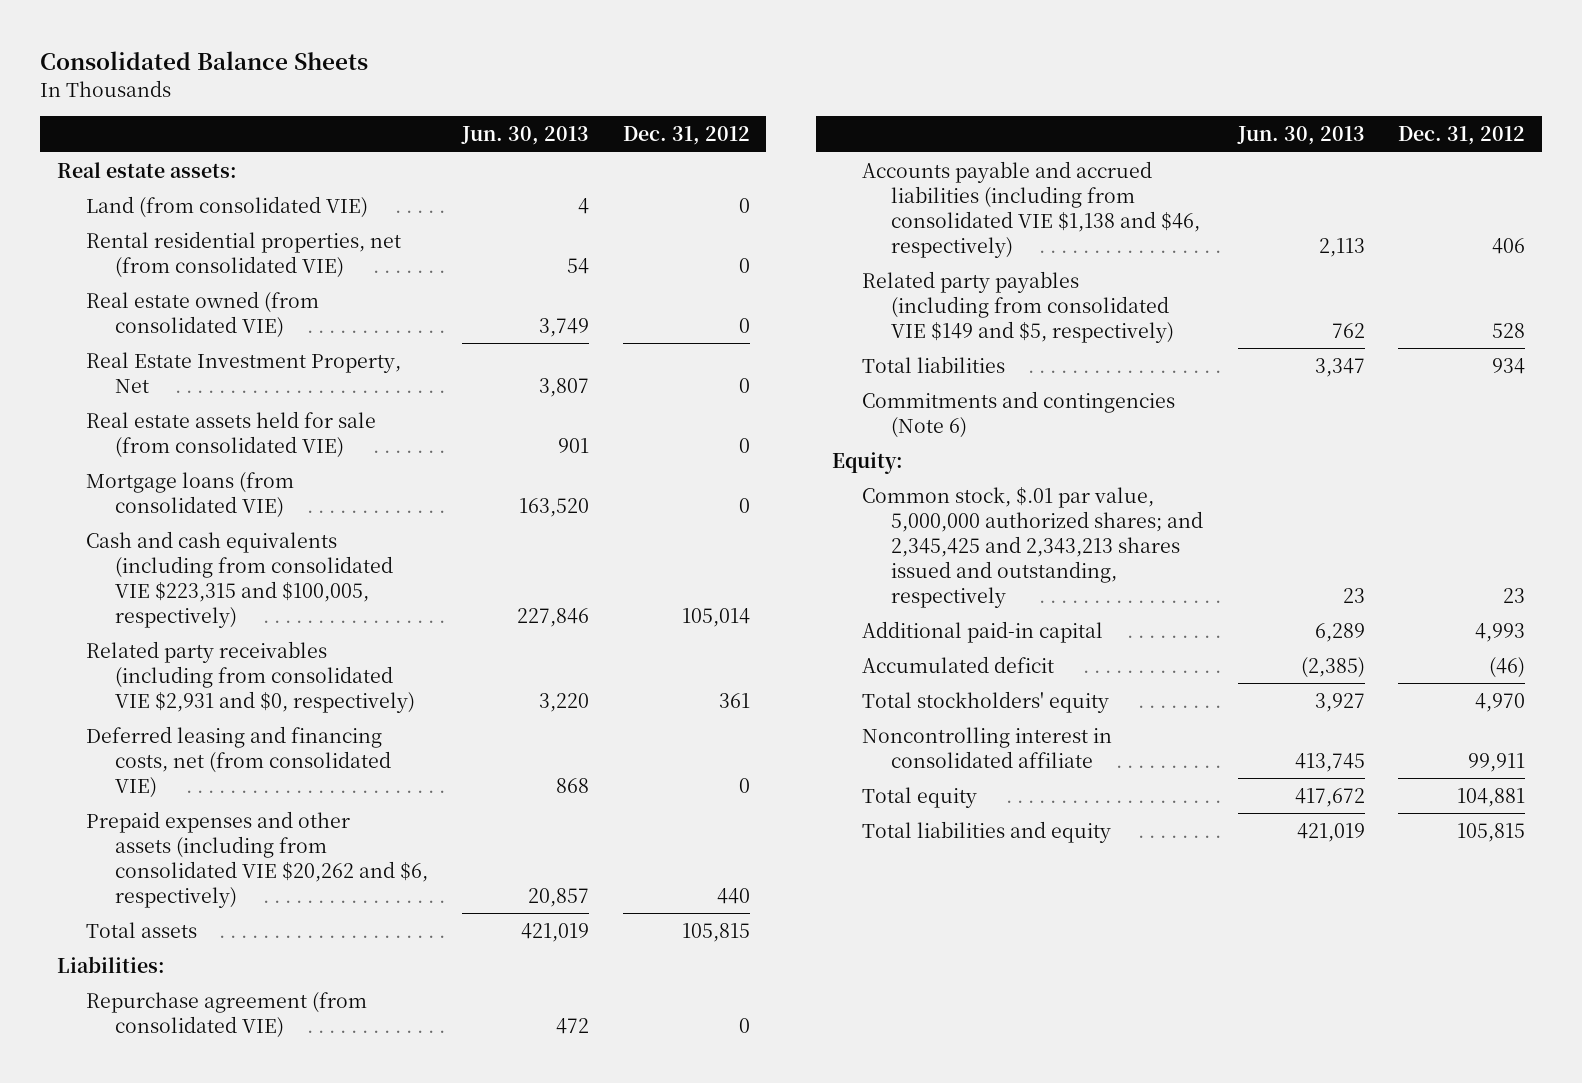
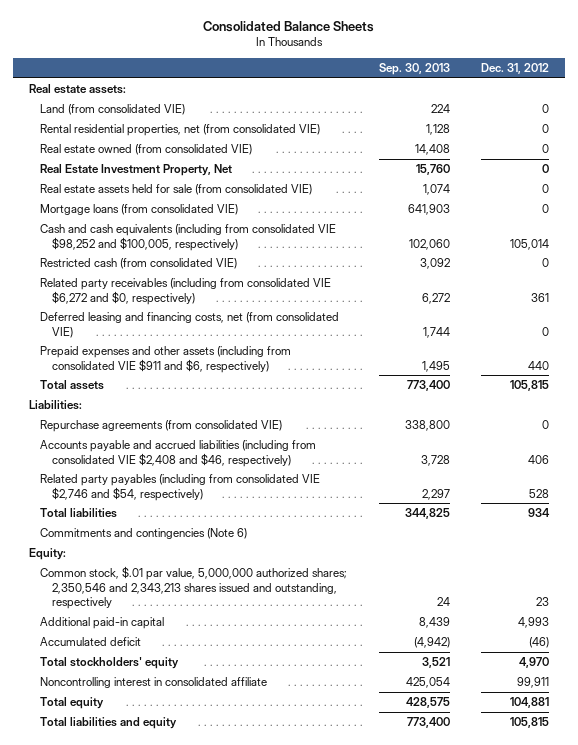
[460,126,589,146] Jun. 30, 2013 -> none
none -> [378,63,450,76] Sep. 30, 2013
[85,530,394,628] Cash and cash equivalents (including from consolidated VIE $223,315 and $100,005, respectively) -> [40,224,337,251] Cash and cash equivalents (including from consolidated VIE $98,252 and $100,005, respectively)
none -> [40,258,238,270] Restricted cash (from consolidated VIE)
[85,640,416,713] Related party receivables (including from consolidated VIE $2,931 and $0, respectively) -> [40,278,332,305] Related party receivables (including from consolidated VIE $6,272 and $0, respectively)
[85,810,429,908] Prepaid expenses and other assets (including from consolidated VIE $20,262 and $6, respectively) -> [40,346,292,373] Prepaid expenses and other assets (including from consolidated VIE $911 and $6, respectively)
[85,991,367,1038] Repurchase agreement (from consolidated VIE) -> [40,420,283,433] Repurchase agreements (from consolidated VIE)
[861,160,1200,258] Accounts payable and accrued liabilities (including from consolidated VIE $1,138 and $46, respectively) -> [40,440,317,467] Accounts payable and accrued liabilities (including from consolidated VIE $2,408 and $46, respectively)
[861,270,1174,343] Related party payables (including from consolidated VIE $149 and $5, respectively) -> [40,474,321,501] Related party payables (including from consolidated VIE $2,746 and $54, respectively)
[861,486,1203,608] Common stock, $.01 par value, 5,000,000 authorized shares; and 2,345,425 and 2,343,213 shares issued and outstanding, respectively -> [40,566,348,609] Common stock, $.01 par value, 5,000,000 authorized shares; 2,350,546 and 2,343,213 shares issued and outstanding, respectively

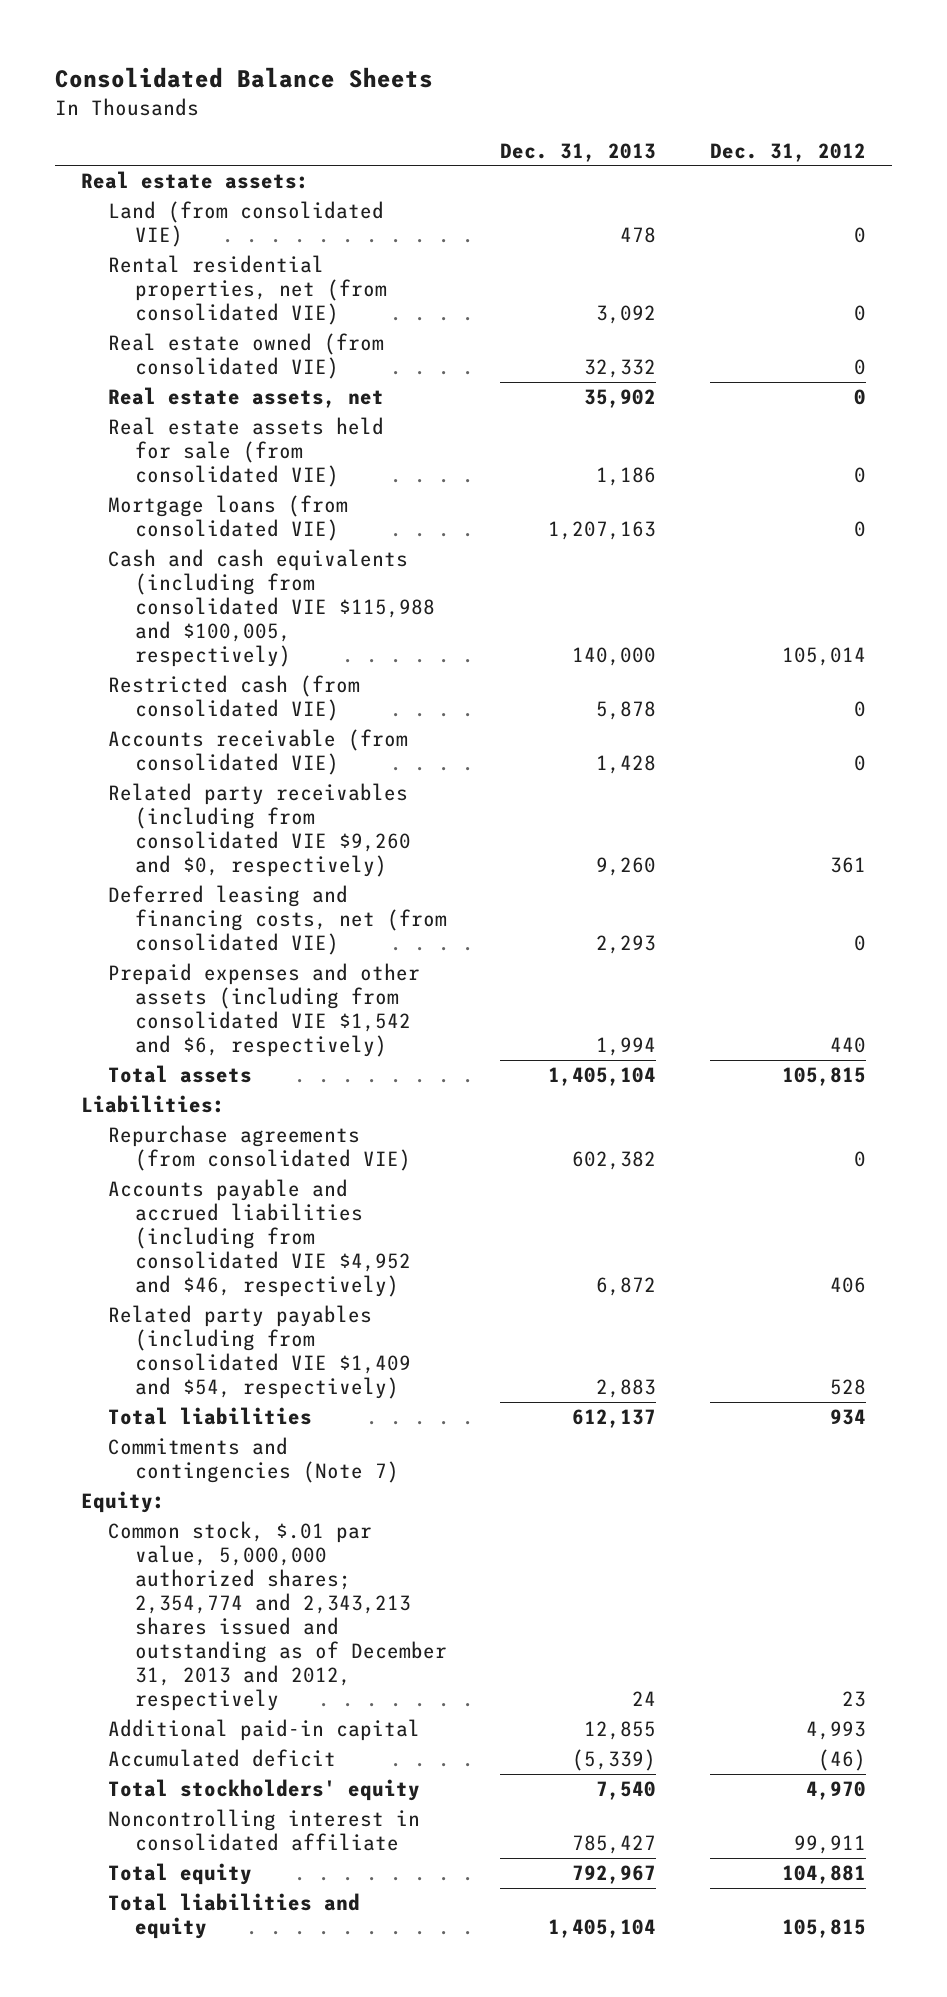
[378,63,450,76] Sep. 30, 2013 -> none
none -> [500,142,657,162] Dec. 31, 2013
[40,164,233,177] Real Estate Investment Property, Net -> [108,387,385,409] Real estate assets, net
[40,224,337,251] Cash and cash equivalents (including from consolidated VIE $98,252 and $100,005, respectively) -> [108,549,436,667] Cash and cash equivalents (including from consolidated VIE $115,988 and $100,005, respectively)
none -> [108,729,409,776] Accounts receivable (from consolidated VIE)
[40,278,332,305] Related party receivables (including from consolidated VIE $6,272 and $0, respectively) -> [108,783,412,878] Related party receivables (including from consolidated VIE $9,260 and $0, respectively)
[40,346,292,373] Prepaid expenses and other assets (including from consolidated VIE $911 and $6, respectively) -> [108,963,421,1058] Prepaid expenses and other assets (including from consolidated VIE $1,542 and $6, respectively)
[40,440,317,467] Accounts payable and accrued liabilities (including from consolidated VIE $2,408 and $46, respectively) -> [108,1179,412,1297] Accounts payable and accrued liabilities (including from consolidated VIE $4,952 and $46, respectively)
[40,474,321,501] Related party payables (including from consolidated VIE $2,746 and $54, respectively) -> [108,1305,412,1400] Related party payables (including from consolidated VIE $1,409 and $54, respectively)
[40,528,248,540] Commitments and contingencies (Note 6) -> [108,1437,400,1484] Commitments and contingencies (Note 7)
[40,566,348,609] Common stock, $.01 par value, 5,000,000 authorized shares; 2,350,546 and 2,343,213 shares issued and outstanding, respectively -> [108,1521,448,1711] Common stock, $.01 par value, 5,000,000 authorized shares; 2,354,774 and 2,343,213 shares issued and outstanding as of December 31, 2013 and 2012, respectively

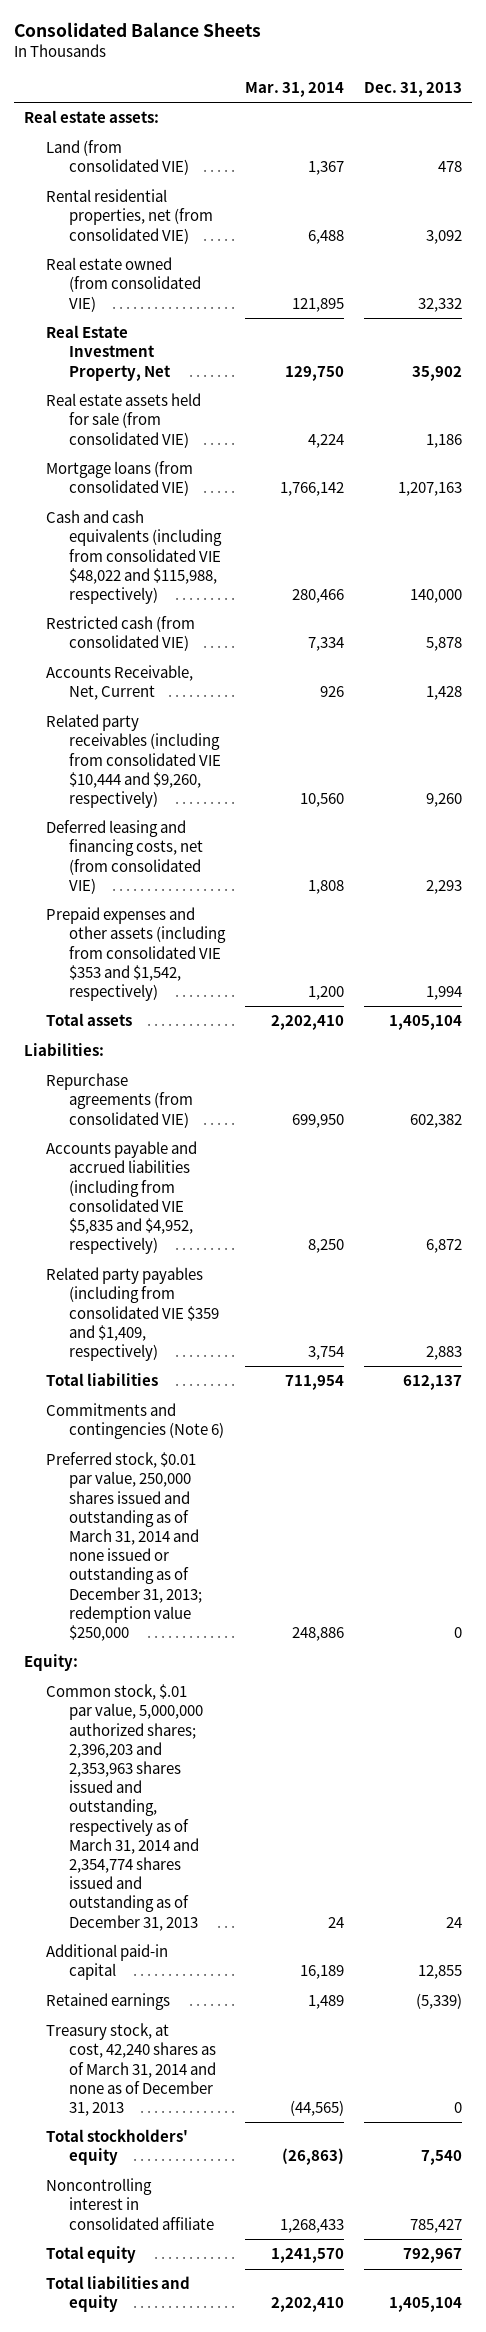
[709,142,866,162] Dec. 31, 2012 -> none
none -> [244,81,344,97] Mar. 31, 2014
[108,387,385,409] Real estate assets, net -> [46,325,171,381] Real Estate Investment Property, Net
[108,549,436,667] Cash and cash equivalents (including from consolidated VIE $115,988 and $100,005, respectively) -> [46,510,222,605] Cash and cash equivalents (including from consolidated VIE $48,022 and $115,988, respectively)
[108,729,409,776] Accounts receivable (from consolidated VIE) -> [46,665,194,701] Accounts Receivable, Net, Current
[108,783,412,878] Related party receivables (including from consolidated VIE $9,260 and $0, respectively) -> [46,714,221,809] Related party receivables (including from consolidated VIE $10,444 and $9,260, respectively)
[108,963,421,1058] Prepaid expenses and other assets (including from consolidated VIE $1,542 and $6, respectively) -> [46,907,226,1002] Prepaid expenses and other assets (including from consolidated VIE $353 and $1,542, respectively)
[108,1179,412,1297] Accounts payable and accrued liabilities (including from consolidated VIE $4,952 and $46, respectively) -> [46,1141,198,1255] Accounts payable and accrued liabilities (including from consolidated VIE $5,835 and $4,952, respectively)
[108,1305,412,1400] Related party payables (including from consolidated VIE $1,409 and $54, respectively) -> [46,1267,219,1362] Related party payables (including from consolidated VIE $359 and $1,409, respectively)
[108,1437,400,1484] Commitments and contingencies (Note 7) -> [46,1403,224,1440] Commitments and contingencies (Note 6)
none -> [46,1452,202,1642] Preferred stock, $0.01 par value, 250,000 shares issued and outstanding as of March 31, 2014 and none issued or outstanding as of December 31, 2013; redemption value $250,000
[108,1521,448,1711] Common stock, $.01 par value, 5,000,000 authorized shares; 2,354,774 and 2,343,213 shares issued and outstanding as of December 31, 2013 and 2012, respectively -> [46,1684,203,1931] Common stock, $.01 par value, 5,000,000 authorized shares; 2,396,203 and 2,353,963 shares issued and outstanding, respectively as of March 31, 2014 and 2,354,774 shares issued and outstanding as of December 31, 2013
[108,1749,337,1768] Accumulated deficit -> [46,1993,171,2011] Retained earnings
none -> [46,2023,216,2117] Treasury stock, at cost, 42,240 shares as of March 31, 2014 and none as of December 31, 2013

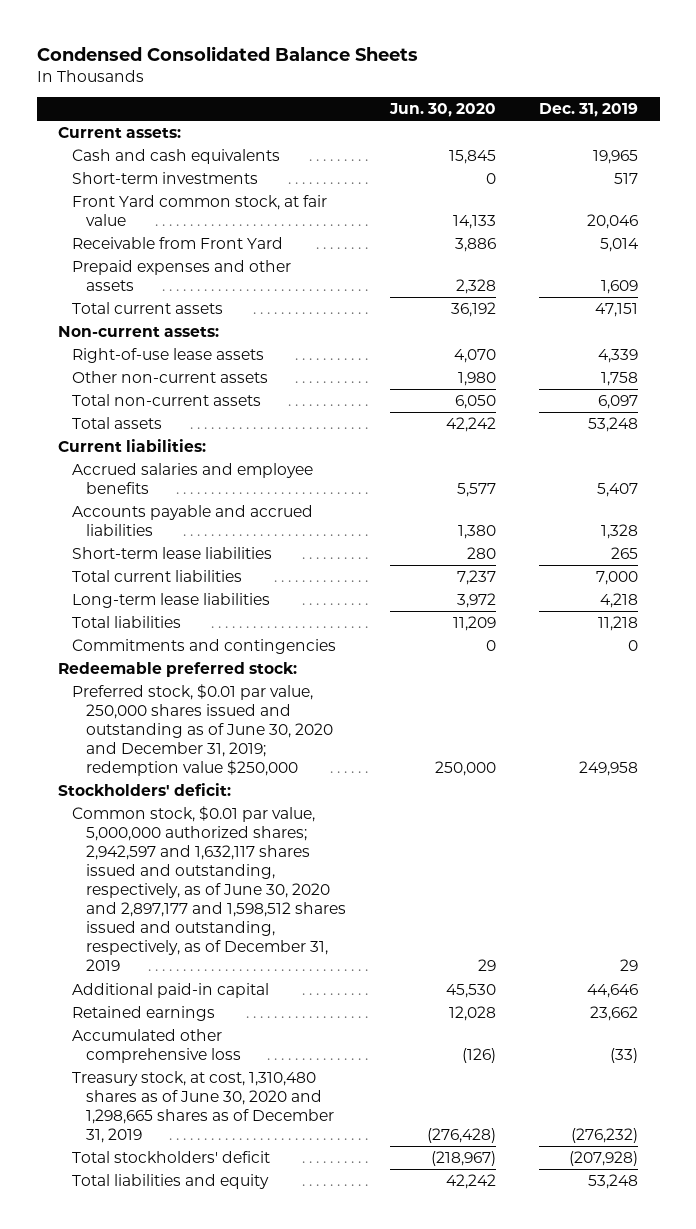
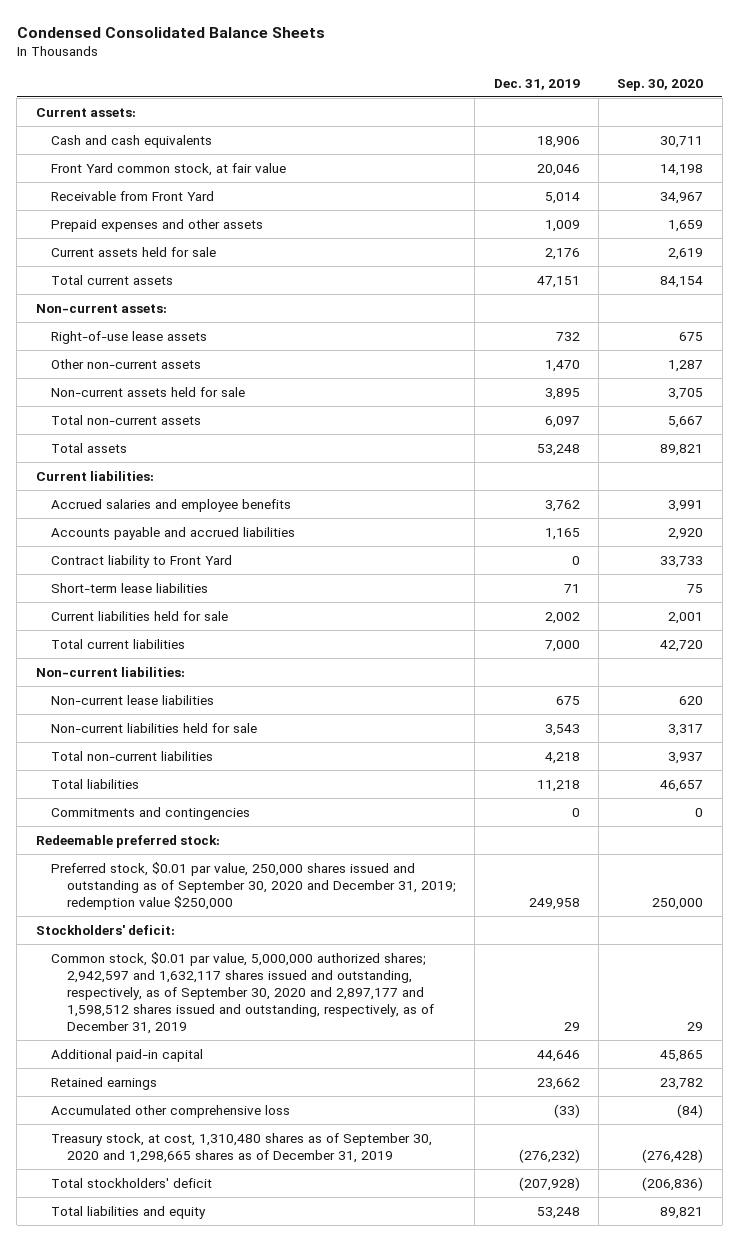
[388,103,496,118] Jun. 30, 2020 -> none
none -> [617,78,704,91] Sep. 30, 2020
[72,172,259,185] Short-term investments -> none
[592,150,638,165] 19,965 -> [536,135,580,148] 18,906
[600,280,638,295] 1,609 -> [544,219,580,232] 1,009
none -> [51,246,217,257] Current assets held for sale
[597,349,638,364] 4,339 -> [555,331,580,341] 732
[600,372,638,387] 1,758 -> [544,359,580,372] 1,470
none -> [51,386,246,397] Non-current assets held for sale
[596,483,638,498] 5,407 -> [544,499,580,512] 3,762
[600,524,638,540] 1,328 -> [544,527,580,540] 1,165
none -> [51,554,233,568] Contract liability to Front Yard
[610,547,638,560] 265 -> [563,583,580,593] 71
none -> [51,610,229,621] Current liabilities held for sale
none -> [35,666,185,677] Non-current liabilities:
[72,593,271,609] Long-term lease liabilities -> [51,694,215,705] Non-current lease liabilities
[599,593,638,609] 4,218 -> [555,695,580,705] 675
none -> [51,722,258,733] Non-current liabilities held for sale
none -> [51,750,214,761] Total non-current liabilities
[72,684,334,777] Preferred stock, $0.01 par value, 250,000 shares issued and outstanding as of June 30, 2020 and December 31, 2019; redemption value $250,000 -> [51,861,456,910] Preferred stock, $0.01 par value, 250,000 shares issued and outstanding as of September 30, 2020 and December 31, 2019; redemption value $250,000
[72,806,347,972] Common stock, $0.01 par value, 5,000,000 authorized shares; 2,942,597 and 1,632,117 shares issued and outstanding, respectively, as of June 30, 2020 and 2,897,177 and 1,598,512 shares issued and outstanding, respectively, as of December 31, 2019 -> [51,951,434,1035] Common stock, $0.01 par value, 5,000,000 authorized shares; 2,942,597 and 1,632,117 shares issued and outstanding, respectively, as of September 30, 2020 and 2,897,177 and 1,598,512 shares issued and outstanding, respectively, as of December 31, 2019
[72,1071,335,1144] Treasury stock, at cost, 1,310,480 shares as of June 30, 2020 and 1,298,665 shares as of December 31, 2019 -> [51,1132,433,1163] Treasury stock, at cost, 1,310,480 shares as of September 30, 2020 and 1,298,665 shares as of December 31, 2019

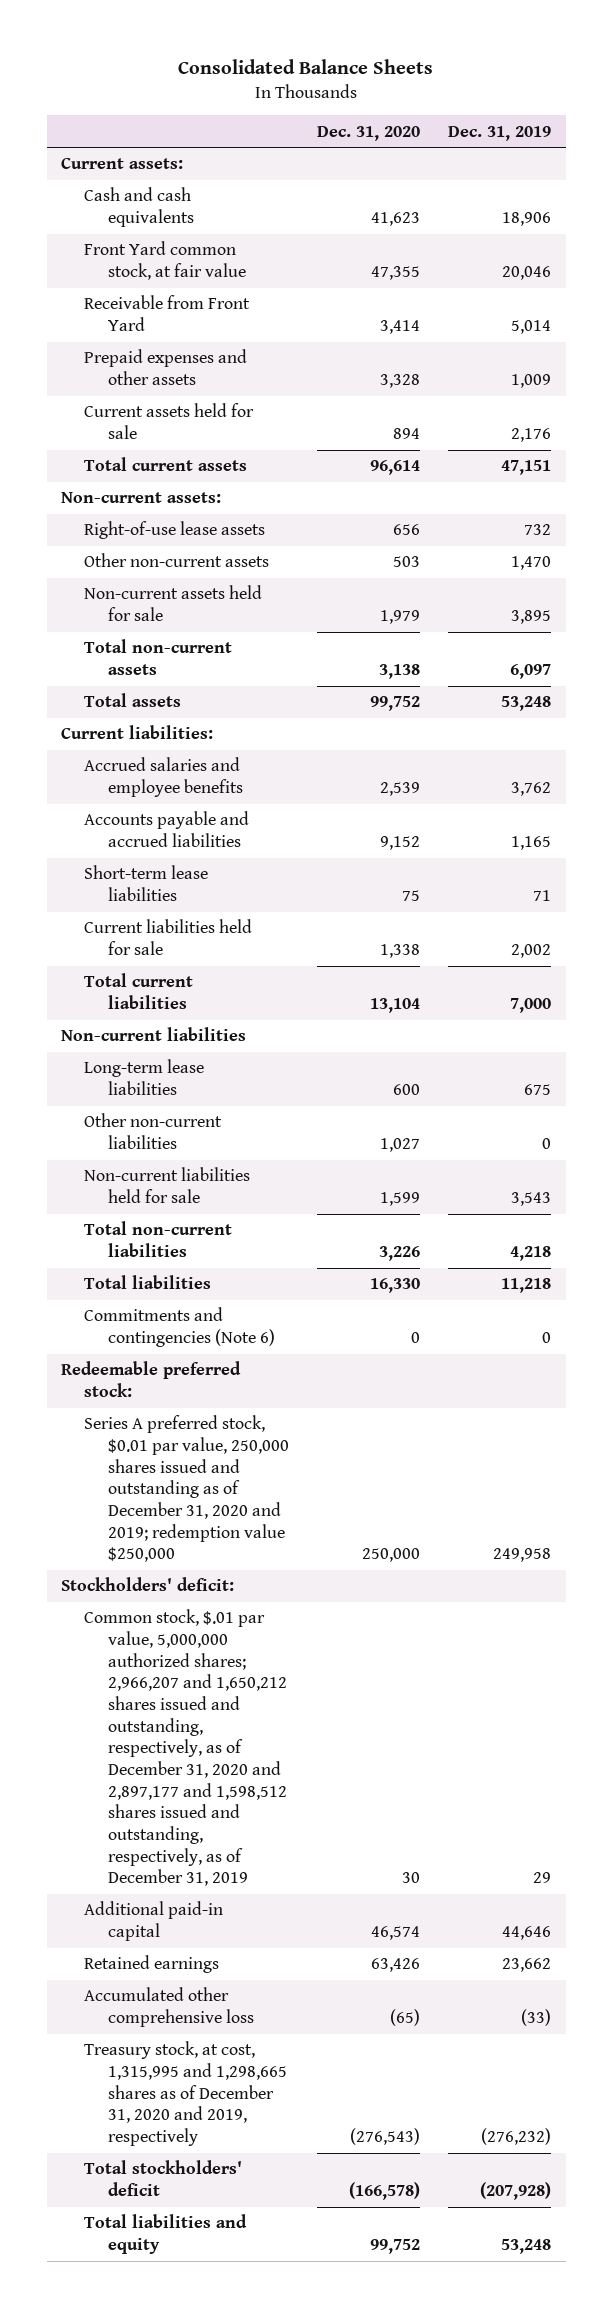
[16,26,325,38] Condensed Consolidated Balance Sheets -> [178,59,434,75] Consolidated Balance Sheets
[617,78,704,91] Sep. 30, 2020 -> none
none -> [317,125,421,141] Dec. 31, 2020
[51,554,233,568] Contract liability to Front Yard -> none
[35,666,185,677] Non-current liabilities: -> [61,1027,247,1042] Non-current liabilities
[51,694,215,705] Non-current lease liabilities -> [84,1059,205,1096] Long-term lease liabilities
none -> [84,1113,223,1150] Other non-current liabilities
[51,806,251,820] Commitments and contingencies -> [84,1307,275,1348] Commitments and contingencies (Note 6)
[51,861,456,910] Preferred stock, $0.01 par value, 250,000 shares issued and outstanding as of September 30, 2020 and December 31, 2019; redemption value $250,000 -> [84,1415,289,1563] Series A preferred stock, $0.01 par value, 250,000 shares issued and outstanding as of December 31, 2020 and 2019; redemption value $250,000
[51,951,434,1035] Common stock, $0.01 par value, 5,000,000 authorized shares; 2,942,597 and 1,632,117 shares issued and outstanding, respectively, as of September 30, 2020 and 2,897,177 and 1,598,512 shares issued and outstanding, respectively, as of December 31, 2019 -> [84,1609,287,1887] Common stock, $.01 par value, 5,000,000 authorized shares; 2,966,207 and 1,650,212 shares issued and outstanding, respectively, as of December 31, 2020 and 2,897,177 and 1,598,512 shares issued and outstanding, respectively, as of December 31, 2019
[51,1132,433,1163] Treasury stock, at cost, 1,310,480 shares as of September 30, 2020 and 1,298,665 shares as of December 31, 2019 -> [84,2041,287,2147] Treasury stock, at cost, 1,315,995 and 1,298,665 shares as of December 31, 2020 and 2019, respectively

